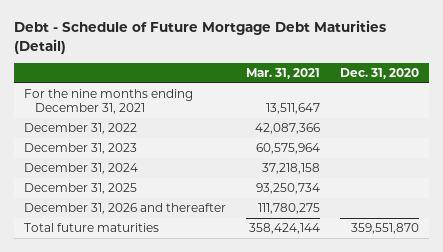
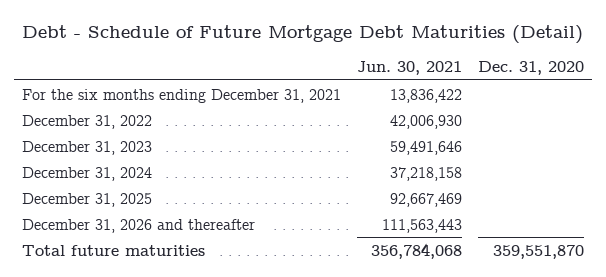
[245,67,320,79] Mar. 31, 2021 -> none
none -> [356,60,462,75] Jun. 30, 2021
[23,89,193,115] For the nine months ending December 31, 2021 -> [21,88,341,103] For the six months ending December 31, 2021

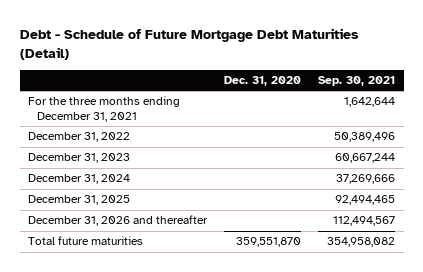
[356,60,462,75] Jun. 30, 2021 -> none
none -> [318,76,396,87] Sep. 30, 2021
[21,88,341,103] For the six months ending December 31, 2021 -> [28,96,181,122] For the three months ending December 31, 2021

